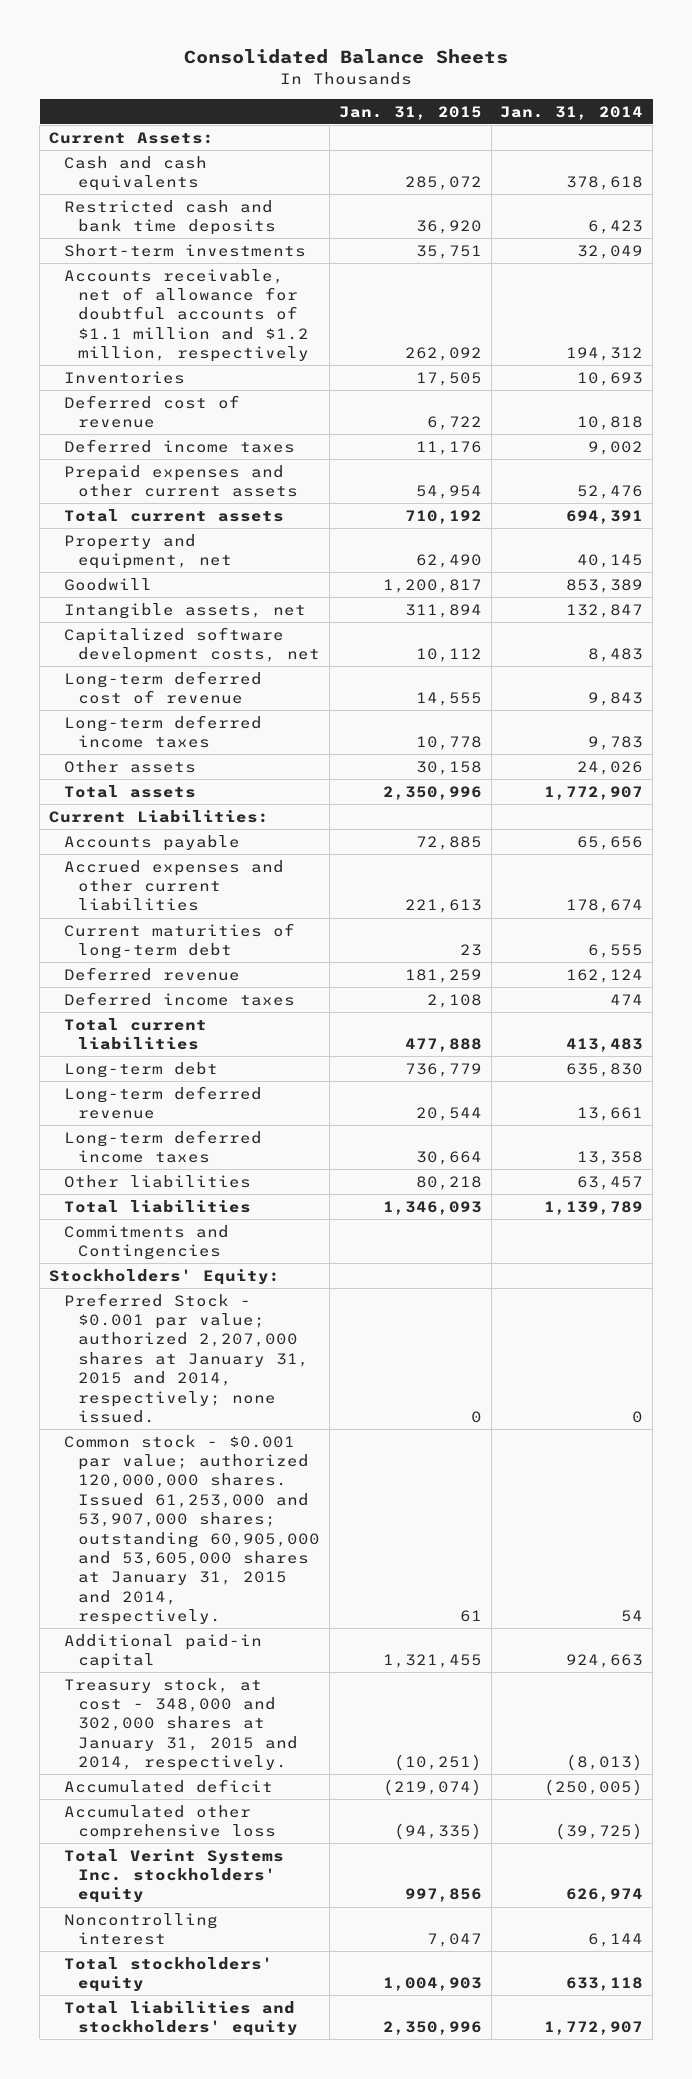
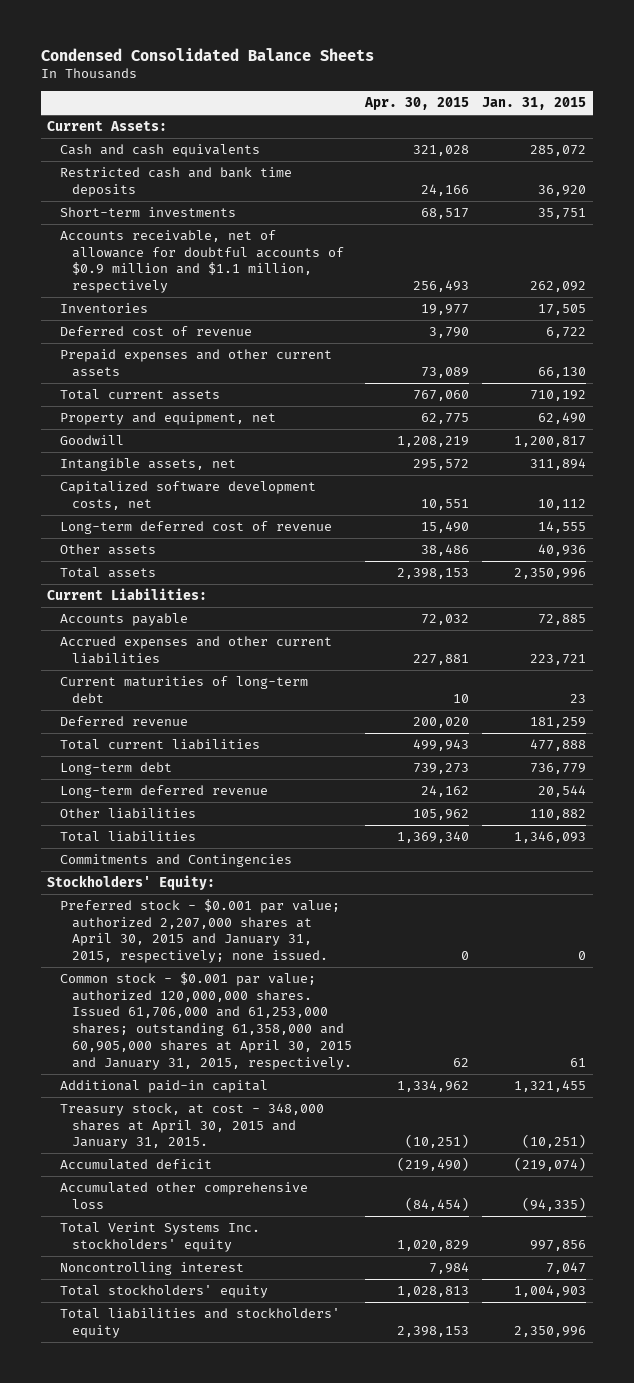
[184,49,509,65] Consolidated Balance Sheets -> [40,47,374,61] Condensed Consolidated Balance Sheets
[500,105,644,120] Jan. 31, 2014 -> none
none -> [364,97,470,111] Apr. 30, 2015
[63,268,310,363] Accounts receivable, net of allowance for doubtful accounts of $1.1 million and $1.2 million, respectively -> [59,229,345,294] Accounts receivable, net of allowance for doubtful accounts of $0.9 million and $1.1 million, respectively
[63,438,295,453] Deferred income taxes -> none
[415,485,482,500] 54,954 -> [538,366,587,378] 66,130
[63,714,262,749] Long-term deferred income taxes -> none
[415,760,482,775] 30,158 -> [538,543,587,556] 40,936
[404,899,482,914] 221,613 -> [530,653,587,665] 223,721
[63,991,295,1006] Deferred income taxes -> none
[63,1129,262,1164] Long-term deferred income taxes -> none
[415,1175,482,1190] 80,218 -> [530,808,587,820] 110,882
[63,1292,310,1423] Preferred Stock - $0.001 par value; authorized 2,207,000 shares at January 31, 2015 and 2014, respectively; none issued. -> [59,898,340,964] Preferred stock - $0.001 par value; authorized 2,207,000 shares at April 30, 2015 and January 31, 2015, respectively; none issued.
[63,1434,321,1626] Common stock - $0.001 par value; authorized 120,000,000 shares. Issued 61,253,000 and 53,907,000 shares; outstanding 60,905,000 and 53,605,000 shares at January 31, 2015 and 2014, respectively. -> [59,971,353,1070] Common stock - $0.001 par value; authorized 120,000,000 shares. Issued 61,706,000 and 61,253,000 shares; outstanding 61,358,000 and 60,905,000 shares at April 30, 2015 and January 31, 2015, respectively.
[63,1677,299,1772] Treasury stock, at cost - 348,000 and 302,000 shares at January 31, 2015 and 2014, respectively. -> [59,1102,324,1150] Treasury stock, at cost - 348,000 shares at April 30, 2015 and January 31, 2015.

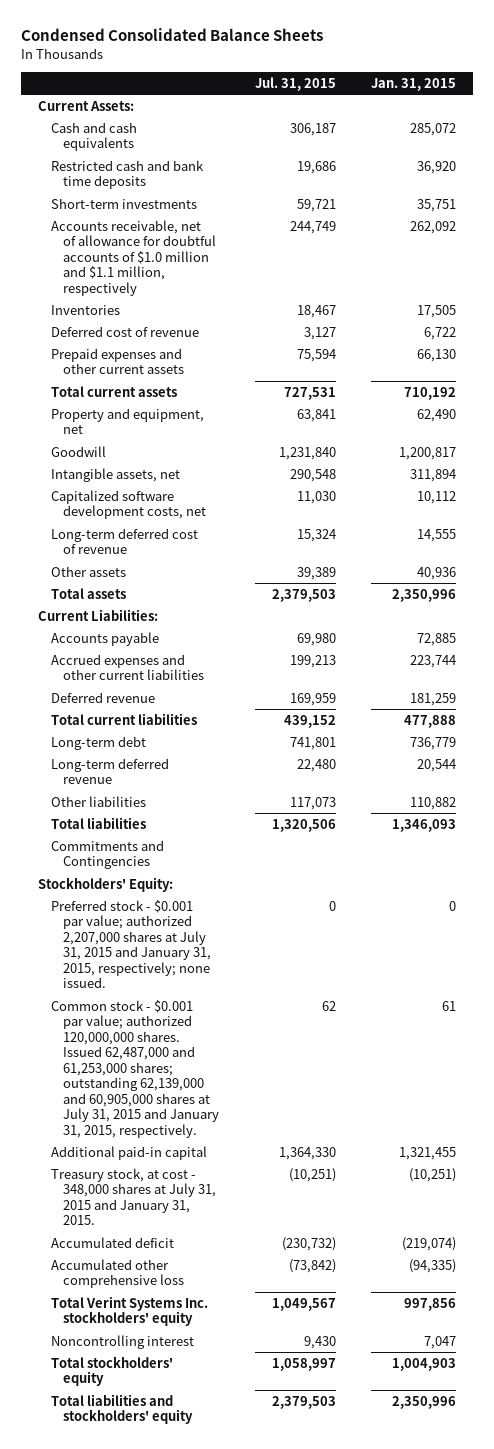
[364,97,470,111] Apr. 30, 2015 -> none
none -> [254,77,336,92] Jul. 31, 2015
[59,229,345,294] Accounts receivable, net of allowance for doubtful accounts of $0.9 million and $1.1 million, respectively -> [50,219,217,296] Accounts receivable, net of allowance for doubtful accounts of $1.0 million and $1.1 million, respectively
[59,675,308,703] Current maturities of long-term debt -> none
[530,653,587,665] 223,721 -> [409,654,456,668] 223,744
[59,898,340,964] Preferred stock - $0.001 par value; authorized 2,207,000 shares at April 30, 2015 and January 31, 2015, respectively; none issued. -> [50,899,212,989] Preferred stock - $0.001 par value; authorized 2,207,000 shares at July 31, 2015 and January 31, 2015, respectively; none issued.
[59,971,353,1070] Common stock - $0.001 par value; authorized 120,000,000 shares. Issued 61,706,000 and 61,253,000 shares; outstanding 61,358,000 and 60,905,000 shares at April 30, 2015 and January 31, 2015, respectively. -> [50,999,220,1138] Common stock - $0.001 par value; authorized 120,000,000 shares. Issued 62,487,000 and 61,253,000 shares; outstanding 62,139,000 and 60,905,000 shares at July 31, 2015 and January 31, 2015, respectively.
[59,1102,324,1150] Treasury stock, at cost - 348,000 shares at April 30, 2015 and January 31, 2015. -> [50,1167,217,1226] Treasury stock, at cost - 348,000 shares at July 31, 2015 and January 31, 2015.

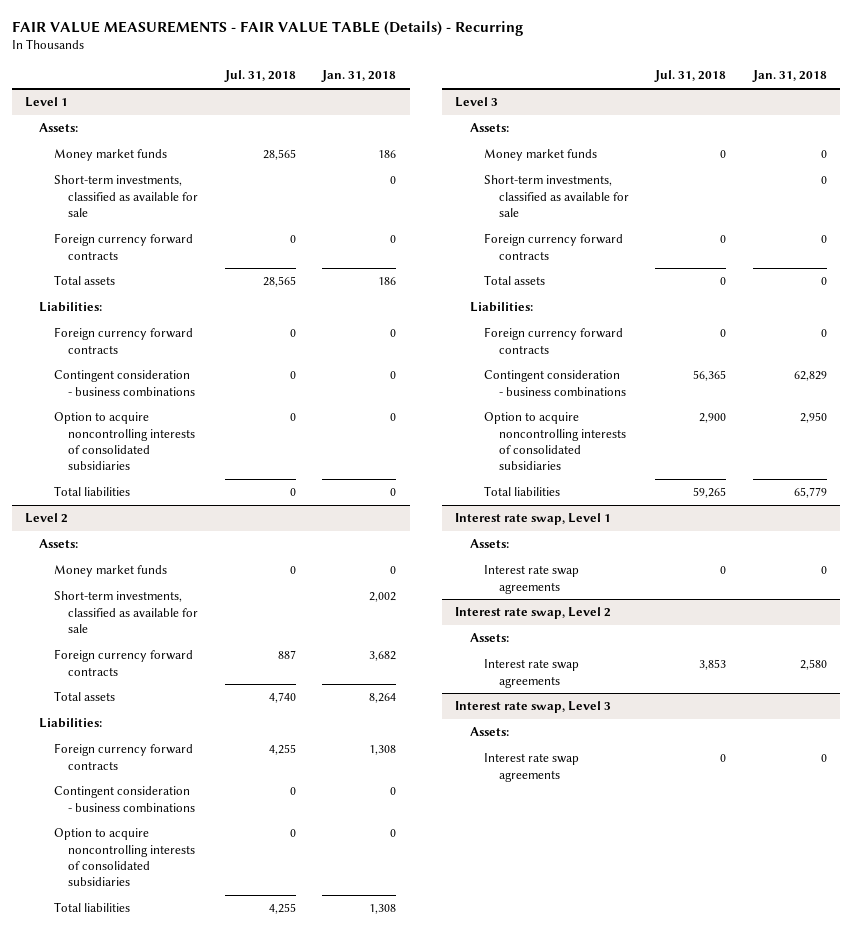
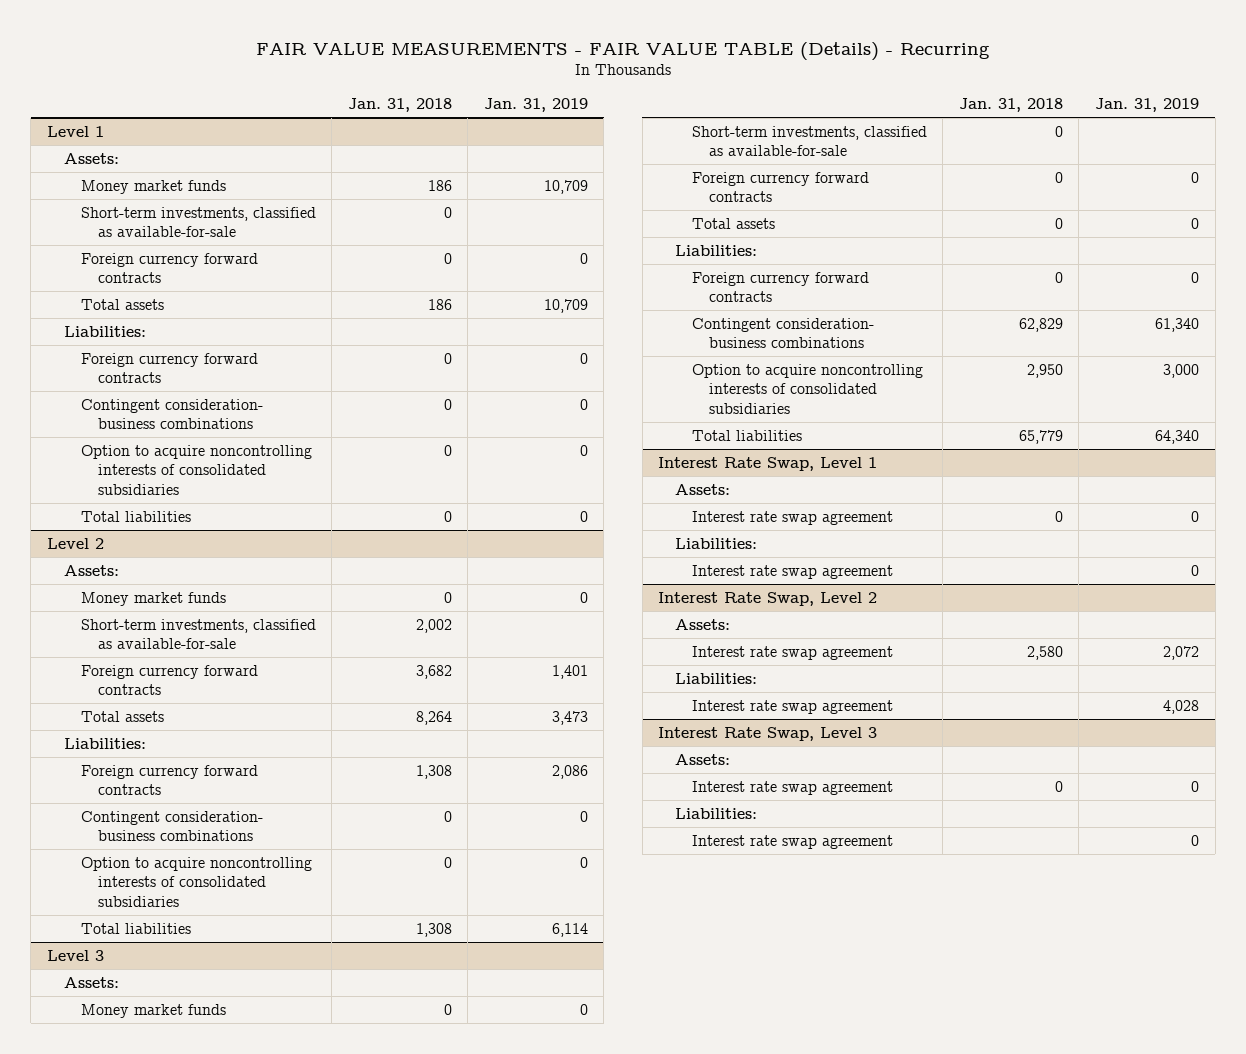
[223,70,296,83] Jul. 31, 2018 -> none
none -> [483,98,588,113] Jan. 31, 2019
[53,175,199,217] Short-term investments, classified as available for sale -> [80,206,316,238] Short-term investments, classified as available-for-sale
[53,370,196,396] Contingent consideration - business combinations -> [80,398,263,430] Contingent consideration- business combinations
[53,591,199,633] Short-term investments, classified as available for sale -> [80,618,316,650] Short-term investments, classified as available-for-sale
[53,786,196,812] Contingent consideration - business combinations -> [80,810,263,842] Contingent consideration- business combinations
[484,175,629,217] Short-term investments, classified as available for sale -> [691,125,927,157] Short-term investments, classified as available-for-sale
[484,370,626,396] Contingent consideration - business combinations -> [691,317,874,349] Contingent consideration- business combinations
[455,513,612,526] Interest rate swap, Level 1 -> [658,456,878,471] Interest Rate Swap, Level 1
[484,565,580,594] Interest rate swap agreements -> [691,510,893,525] Interest rate swap agreement
none -> [675,537,758,549] Liabilities:
none -> [691,564,893,579] Interest rate swap agreement
[455,607,612,620] Interest rate swap, Level 2 -> [658,591,878,606] Interest Rate Swap, Level 2
[484,659,580,688] Interest rate swap agreements -> [691,645,893,660] Interest rate swap agreement
none -> [675,672,758,684] Liabilities:
none -> [691,699,893,714] Interest rate swap agreement
[455,701,612,714] Interest rate swap, Level 3 -> [658,726,878,741] Interest Rate Swap, Level 3
[484,753,580,782] Interest rate swap agreements -> [691,780,893,795] Interest rate swap agreement
none -> [675,807,758,819] Liabilities:
none -> [691,834,893,849] Interest rate swap agreement

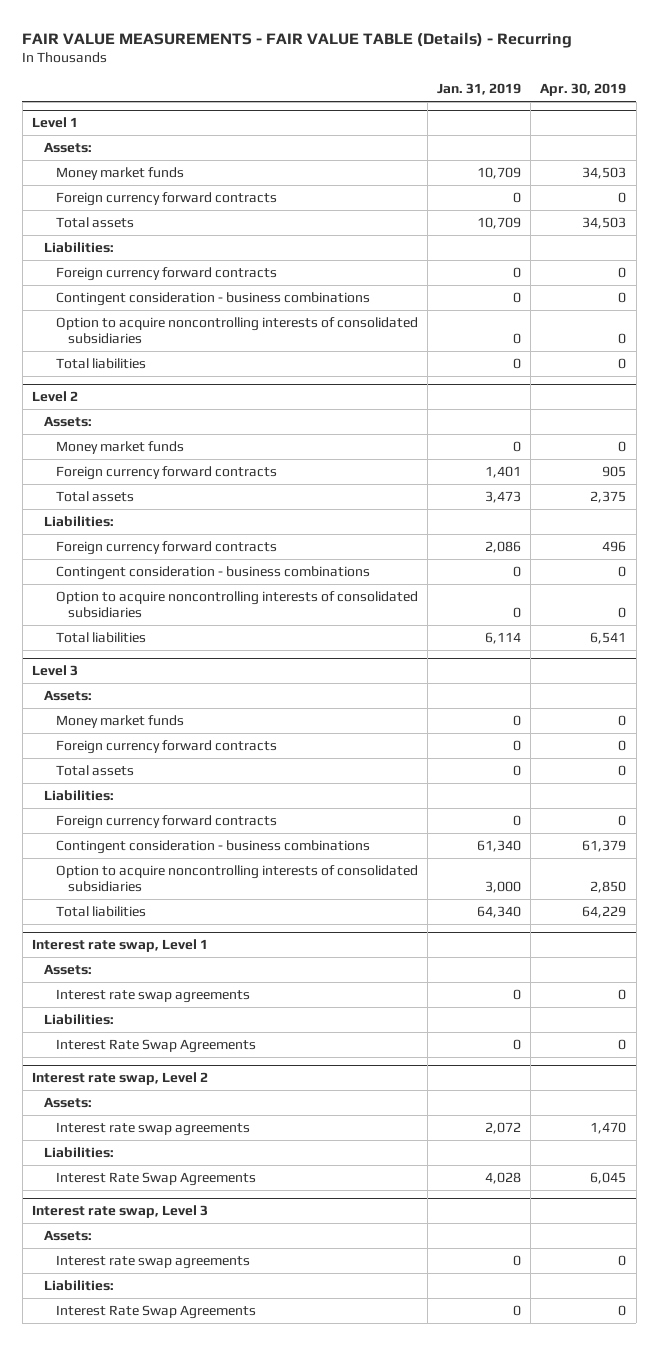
[347,98,452,113] Jan. 31, 2018 -> none
none -> [540,83,627,97] Apr. 30, 2019
[80,206,316,238] Short-term investments, classified as available-for-sale -> none
[80,398,263,430] Contingent consideration- business combinations -> [55,292,370,307] Contingent consideration - business combinations
[80,618,316,650] Short-term investments, classified as available-for-sale -> none
[80,810,263,842] Contingent consideration- business combinations -> [55,566,370,581] Contingent consideration - business combinations
[691,125,927,157] Short-term investments, classified as available-for-sale -> none
[691,317,874,349] Contingent consideration- business combinations -> [55,840,370,855] Contingent consideration - business combinations
[658,456,878,471] Interest Rate Swap, Level 1 -> [31,939,208,953] Interest rate swap, Level 1
[691,510,893,525] Interest rate swap agreement -> [55,989,250,1004] Interest rate swap agreements
[691,564,893,579] Interest rate swap agreement -> [55,1039,256,1054] Interest Rate Swap Agreements
[658,591,878,606] Interest Rate Swap, Level 2 -> [31,1072,208,1086] Interest rate swap, Level 2
[691,645,893,660] Interest rate swap agreement -> [55,1122,250,1137] Interest rate swap agreements
[691,699,893,714] Interest rate swap agreement -> [55,1172,256,1187] Interest Rate Swap Agreements
[658,726,878,741] Interest Rate Swap, Level 3 -> [31,1205,208,1219] Interest rate swap, Level 3
[691,780,893,795] Interest rate swap agreement -> [55,1255,250,1270] Interest rate swap agreements
[691,834,893,849] Interest rate swap agreement -> [55,1305,256,1320] Interest Rate Swap Agreements

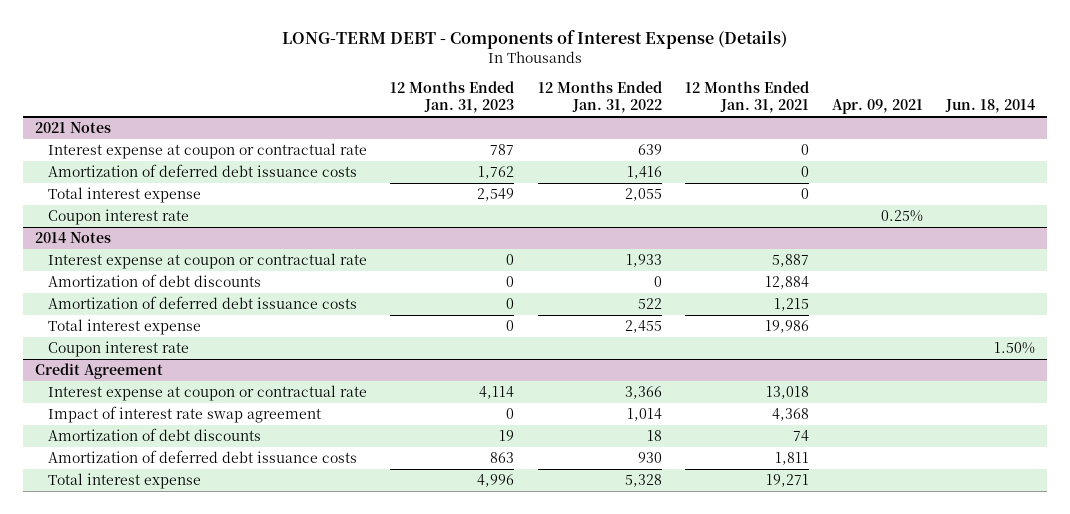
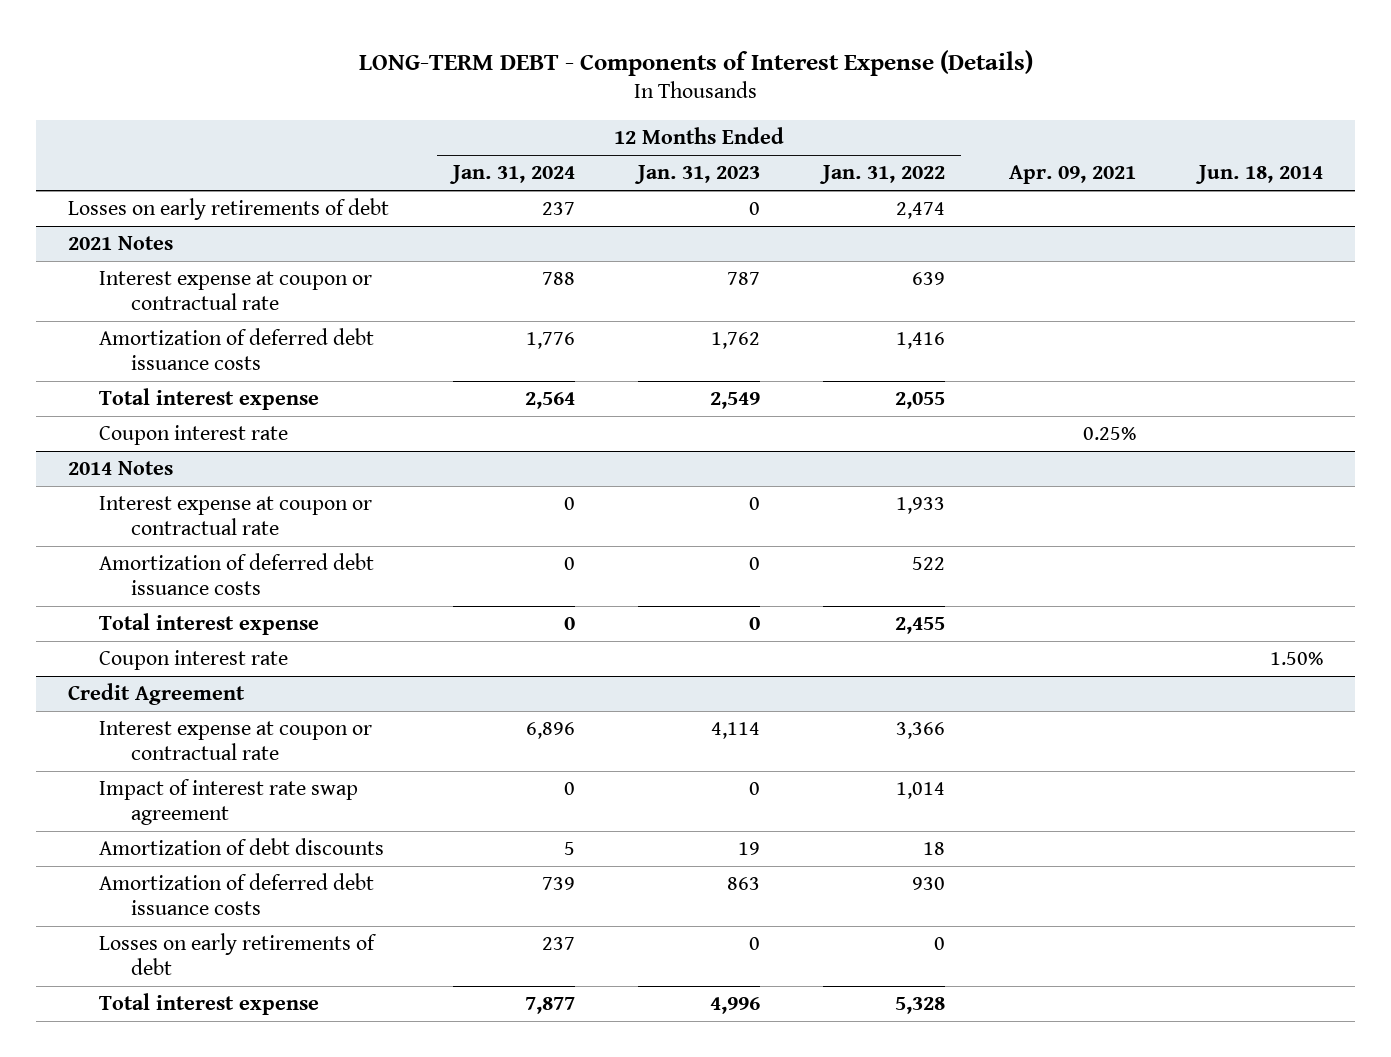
[684,81,809,114] 12 Months Ended Jan. 31, 2021 -> none
none -> [448,165,575,185] Jan. 31, 2024
none -> [68,198,390,221] Losses on early retirements of debt
[48,274,262,288] Amortization of debt discounts -> none
none -> [99,933,378,976] Losses on early retirements of debt

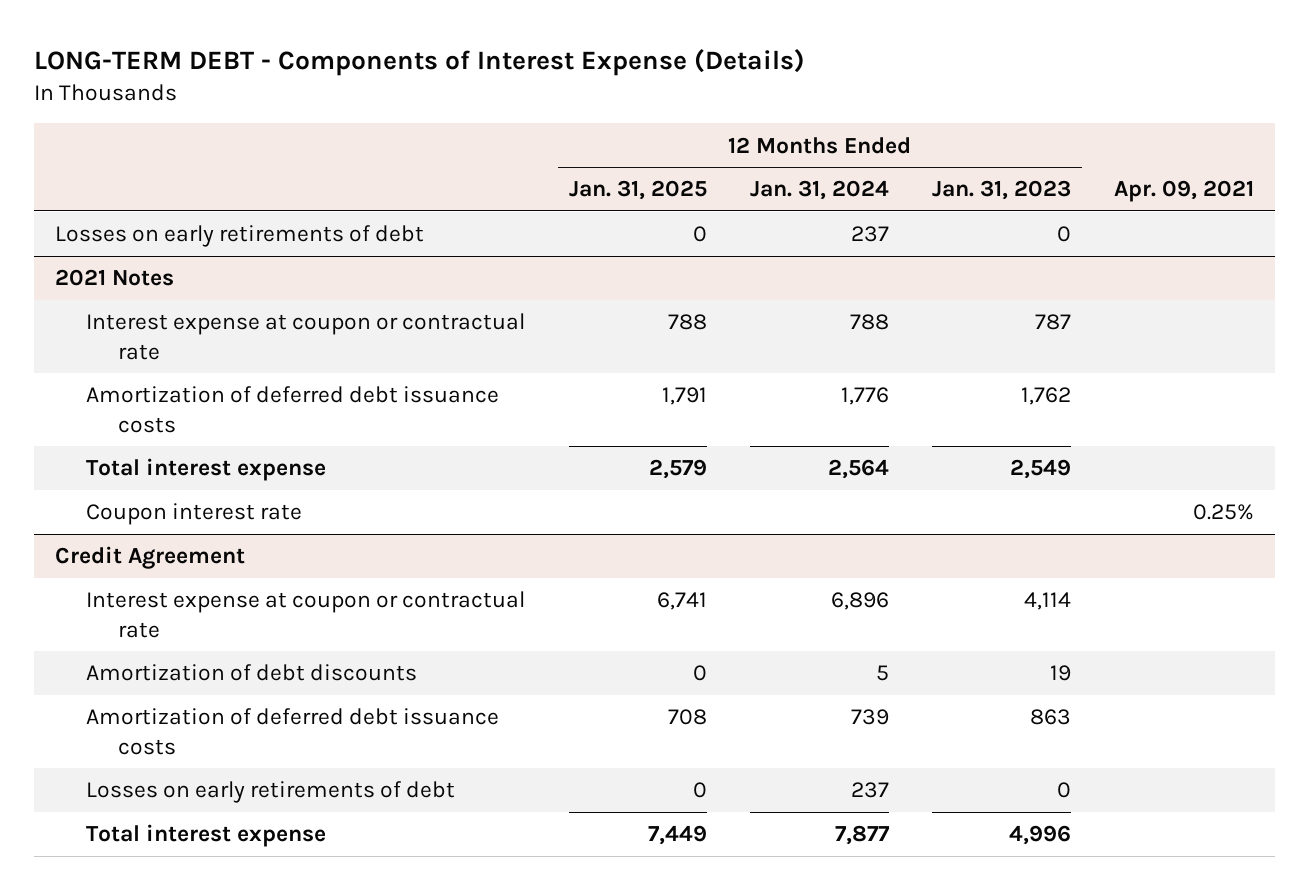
[819,165,946,185] Jan. 31, 2022 -> none
[1194,165,1323,185] Jun. 18, 2014 -> none
none -> [568,180,707,201] Jan. 31, 2025
[68,461,174,476] 2014 Notes -> none
[99,496,373,536] Interest expense at coupon or contractual rate -> none
[99,553,375,596] Amortization of deferred debt issuance costs -> none
[99,613,320,636] Total interest expense -> none
[99,650,289,671] Coupon interest rate -> none
[99,779,359,826] Impact of interest rate swap agreement -> none

